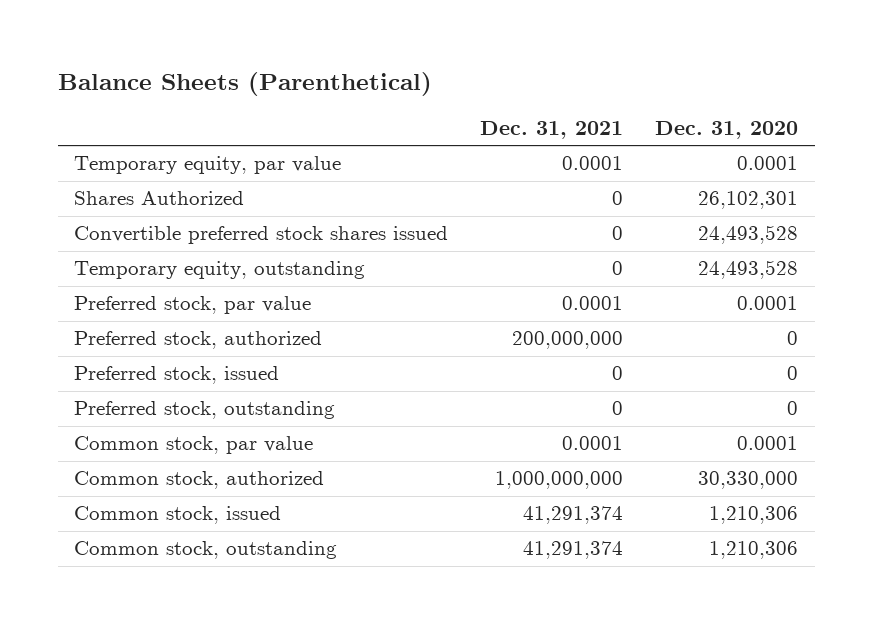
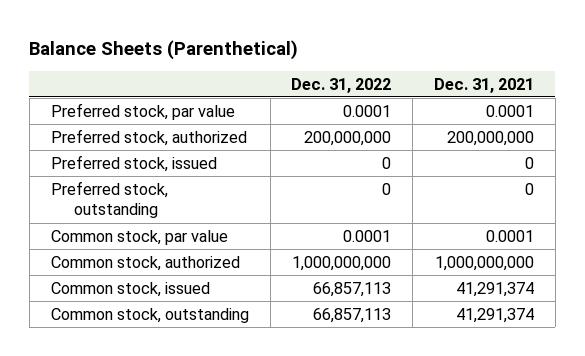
[655,121,799,140] Dec. 31, 2020 -> none
none -> [291,77,392,93] Dec. 31, 2022
[73,156,341,175] Temporary equity, par value -> none
[73,191,244,206] Shares Authorized -> none
[73,226,448,245] Convertible preferred stock shares issued -> none
[73,261,365,280] Temporary equity, outstanding -> none

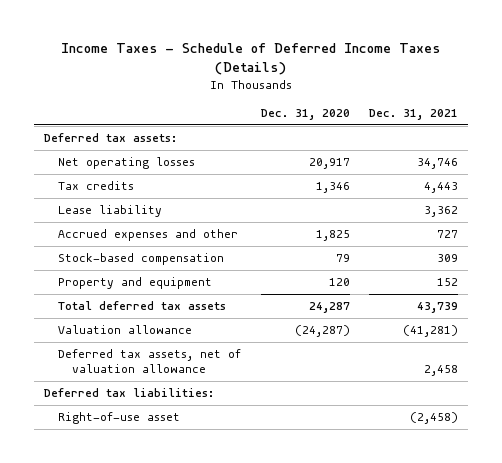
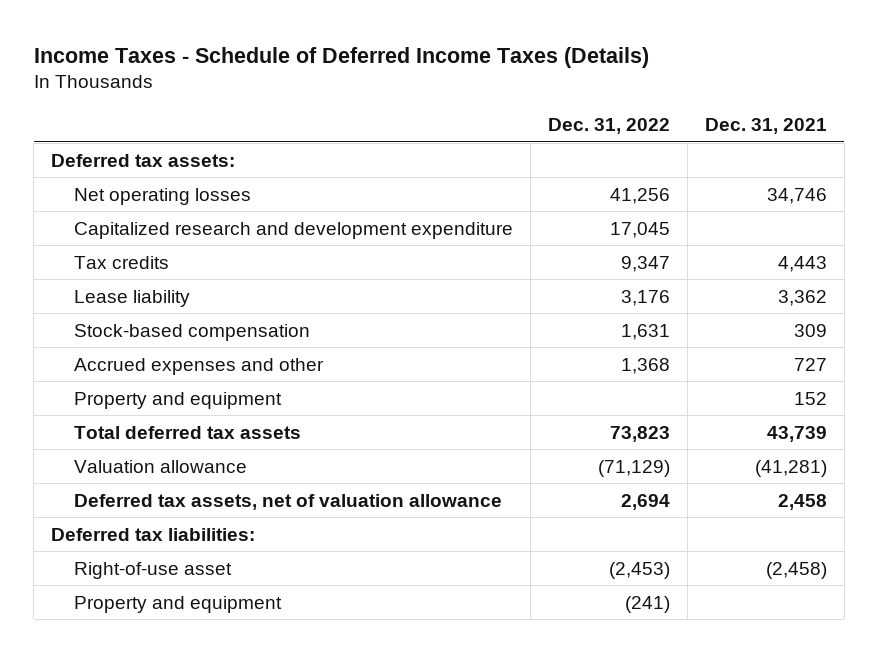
[260,108,350,120] Dec. 31, 2020 -> none
none -> [547,117,670,134] Dec. 31, 2022
none -> [74,221,514,239] Capitalized research and development expenditure
[57,229,238,242] Accrued expenses and other -> [74,357,325,375] Accrued expenses and other
none -> [74,595,283,613] Property and equipment

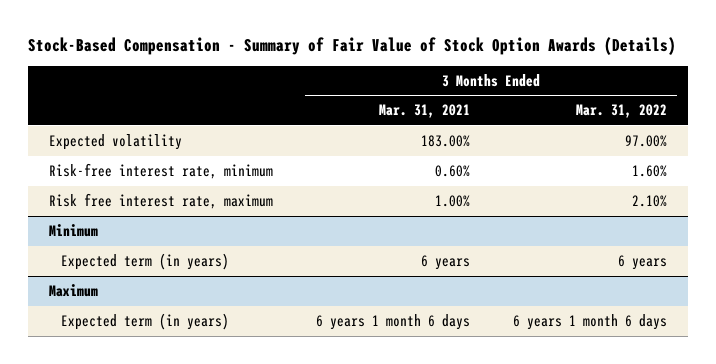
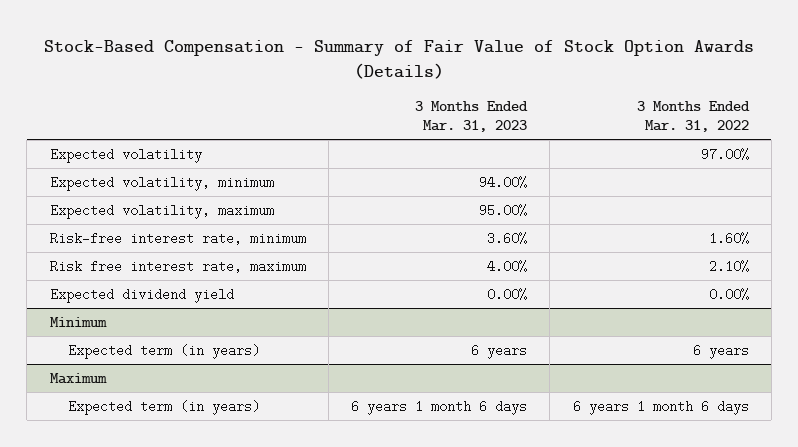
[378,104,470,119] Mar. 31, 2021 -> none
none -> [415,101,529,133] 3 Months Ended Mar. 31, 2023
none -> [49,175,274,191] Expected volatility, minimum
none -> [49,203,274,219] Expected volatility, maximum
none -> [49,287,234,303] Expected dividend yield

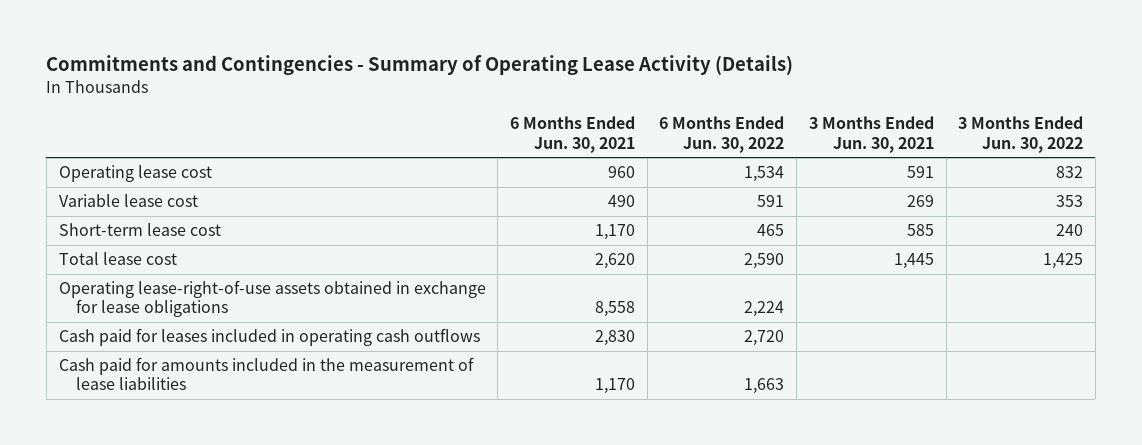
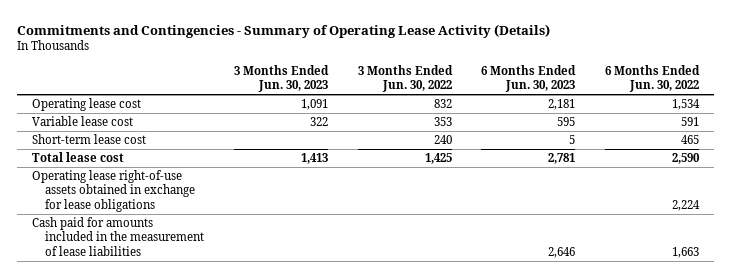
[510,116,636,153] 6 Months Ended Jun. 30, 2021 -> none
[808,116,934,153] 3 Months Ended Jun. 30, 2021 -> none
none -> [233,65,329,93] 3 Months Ended Jun. 30, 2023
none -> [481,65,577,93] 6 Months Ended Jun. 30, 2023
[58,328,480,347] Cash paid for leases included in operating cash outflows -> none
[58,280,486,318] Operating lease-right-of-use assets obtained in exchange for lease obligations -> [31,170,195,212] Operating lease right-of-use assets obtained in exchange for lease obligations

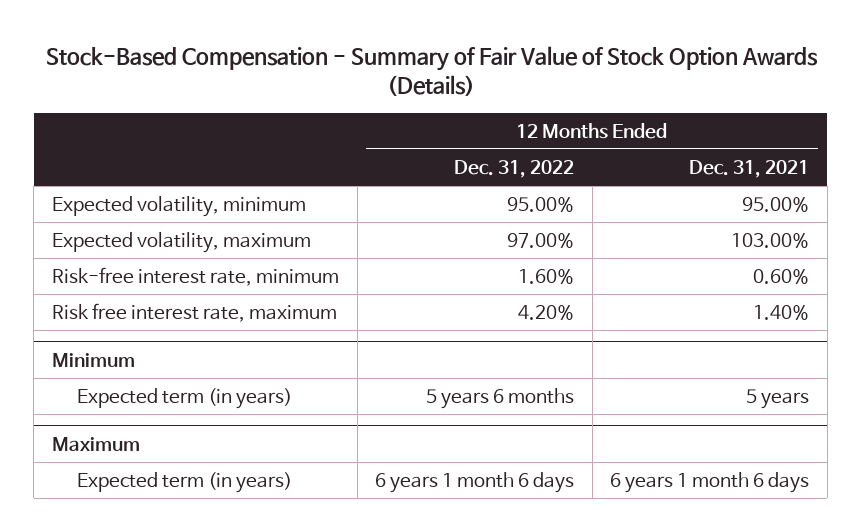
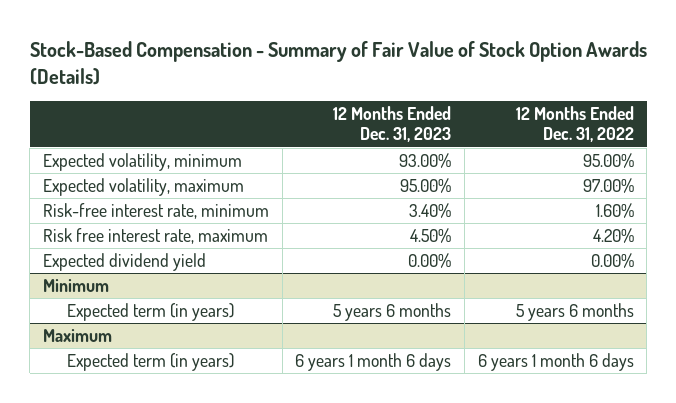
[689,159,810,178] Dec. 31, 2021 -> none
none -> [333,106,452,143] 12 Months Ended Dec. 31, 2023
none -> [42,252,206,271] Expected dividend yield

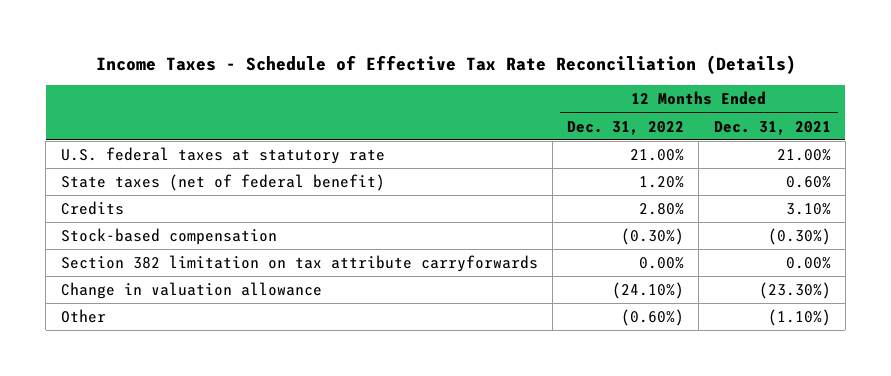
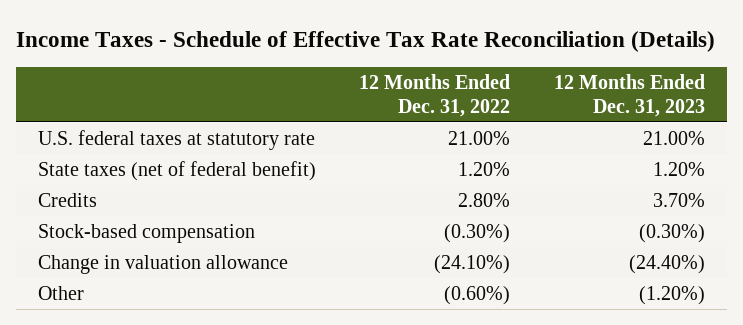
[713,120,831,135] Dec. 31, 2021 -> none
none -> [553,73,705,117] 12 Months Ended Dec. 31, 2023
[60,255,538,273] Section 382 limitation on tax attribute carryforwards -> none

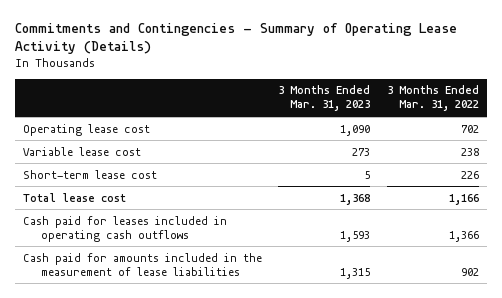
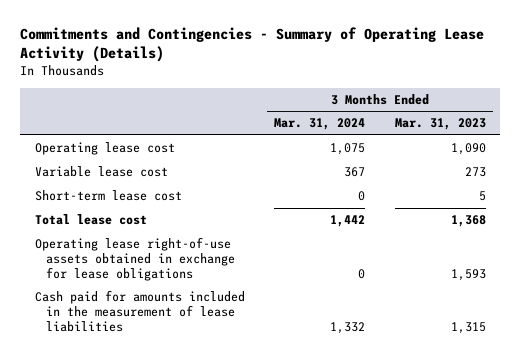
[386,85,479,112] 3 Months Ended Mar. 31, 2022 -> none
none -> [274,118,366,131] Mar. 31, 2024
[23,215,228,242] Cash paid for leases included in operating cash outflows -> [34,237,236,281] Operating lease right-of-use assets obtained in exchange for lease obligations

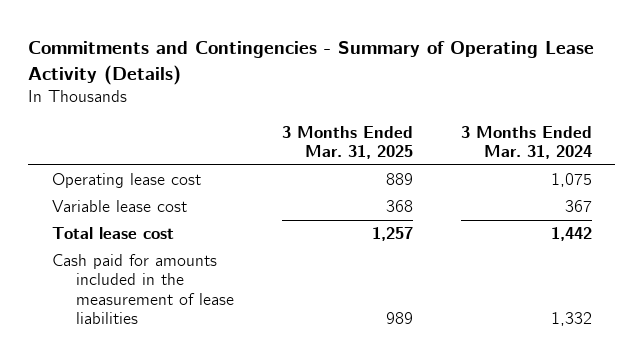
[394,118,486,131] Mar. 31, 2023 -> none
none -> [281,126,413,160] 3 Months Ended Mar. 31, 2025
[34,190,182,202] Short-term lease cost -> none
[34,237,236,281] Operating lease right-of-use assets obtained in exchange for lease obligations -> none

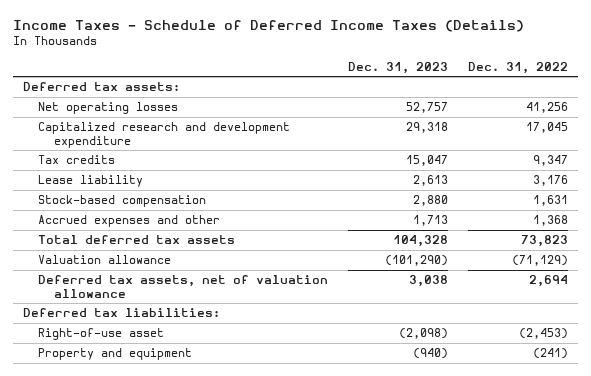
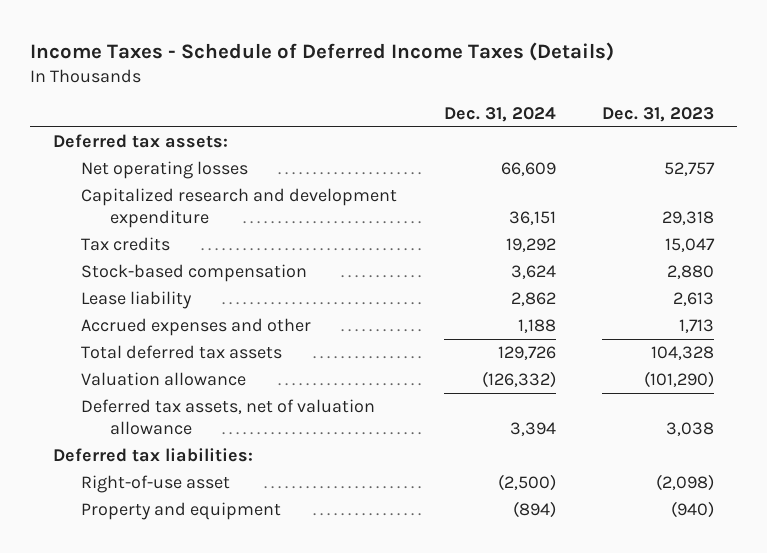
[468,61,569,74] Dec. 31, 2022 -> none
none -> [443,106,556,122] Dec. 31, 2024
[38,175,144,188] Lease liability -> [81,291,193,310] Lease liability

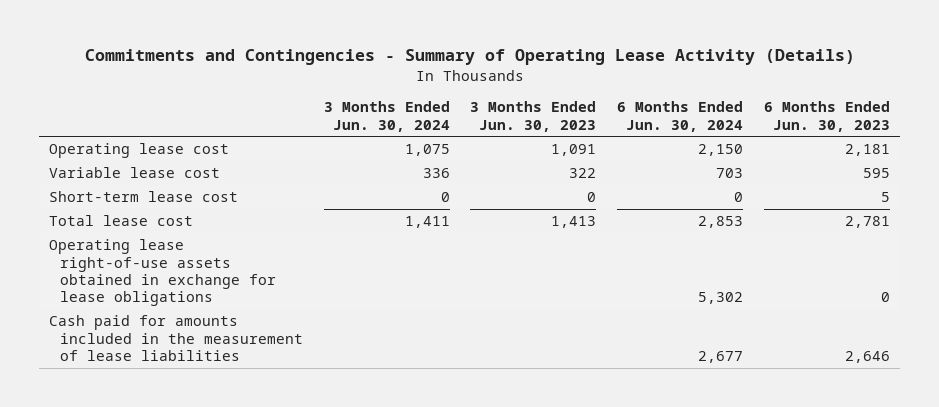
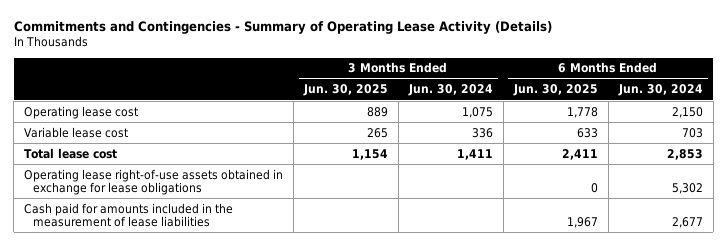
[470,101,597,132] 3 Months Ended Jun. 30, 2023 -> none
[763,101,890,132] 6 Months Ended Jun. 30, 2023 -> none
none -> [302,84,388,97] Jun. 30, 2025
none -> [512,84,598,97] Jun. 30, 2025
[49,191,239,203] Short-term lease cost -> none

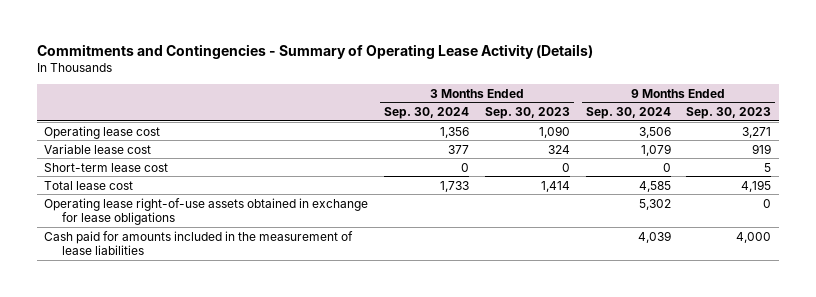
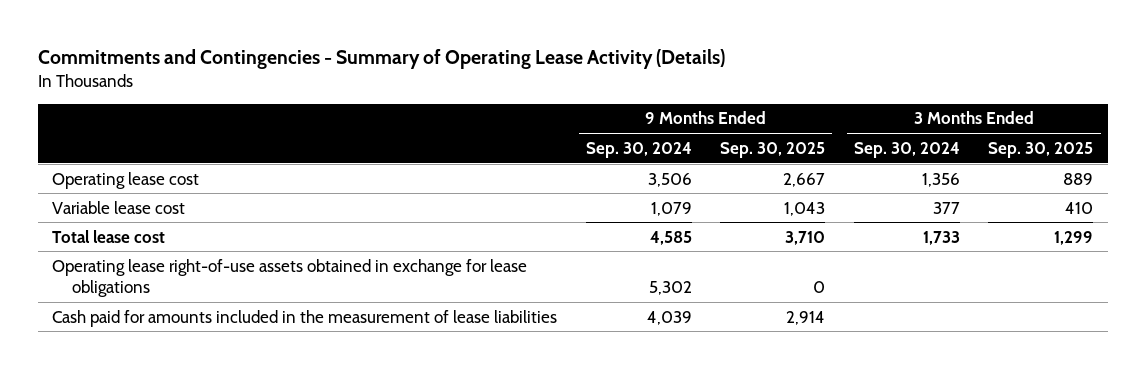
[484,107,570,120] Sep. 30, 2023 -> none
[686,107,772,120] Sep. 30, 2023 -> none
none -> [720,141,826,158] Sep. 30, 2025
none -> [988,141,1094,158] Sep. 30, 2025
[44,162,169,172] Short-term lease cost -> none

